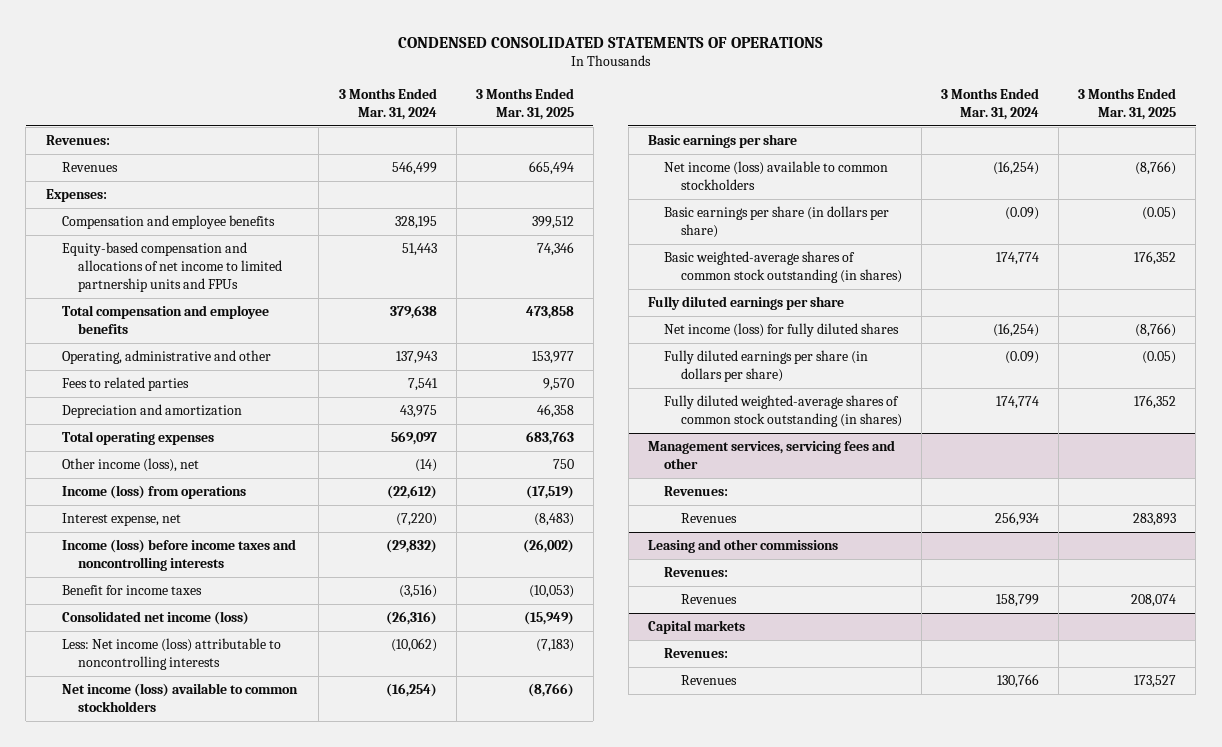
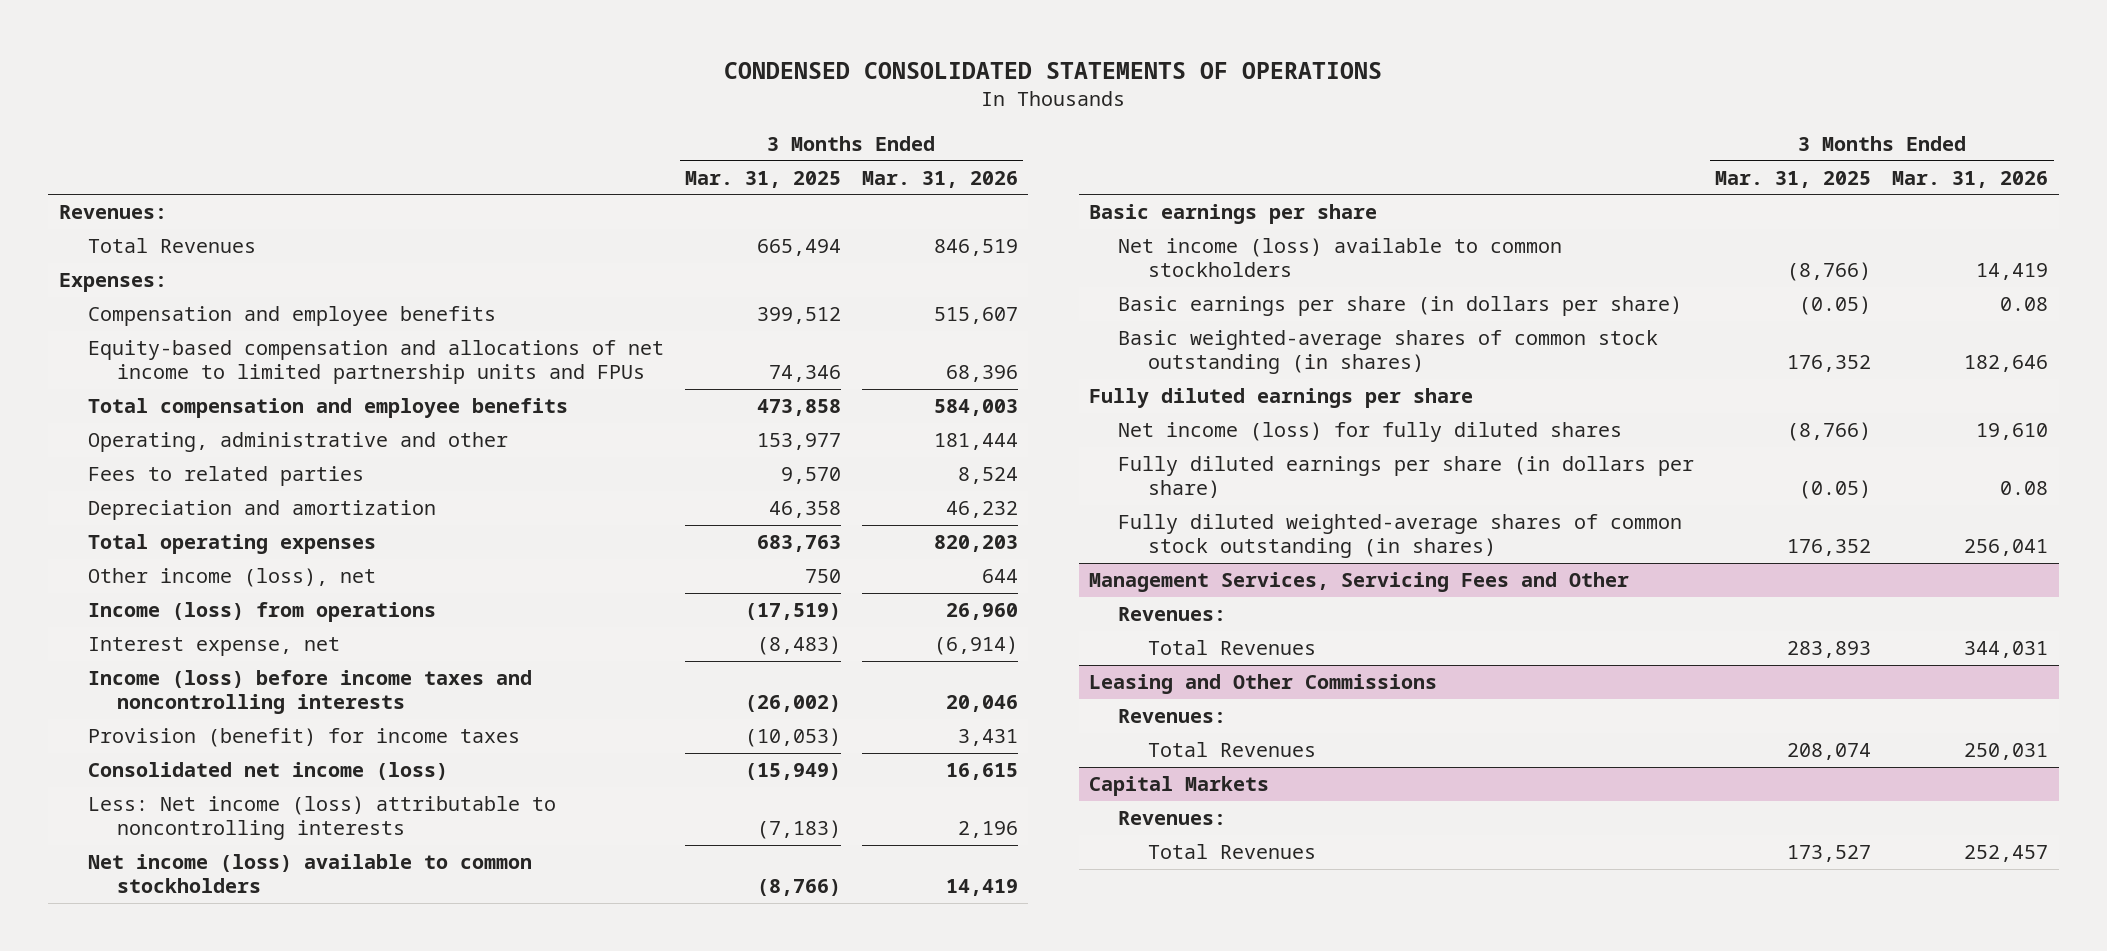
[338,87,437,120] 3 Months Ended Mar. 31, 2024 -> none
none -> [861,170,1018,188] Mar. 31, 2026
[61,162,118,173] Revenues -> [87,238,256,254] Total Revenues
[61,585,202,596] Benefit for income taxes -> [87,728,520,748] Provision (benefit) for income taxes
[648,440,896,470] Management services, servicing fees and other -> [1089,572,1630,593] Management Services, Servicing Fees and Other
[680,513,737,524] Revenues -> [1147,640,1316,656] Total Revenues
[648,539,839,554] Leasing and other commissions -> [1089,674,1438,695] Leasing and Other Commissions
[680,594,737,605] Revenues -> [1147,742,1316,758] Total Revenues
[648,620,746,635] Capital markets -> [1089,776,1270,797] Capital Markets
[680,675,737,686] Revenues -> [1147,844,1316,860] Total Revenues

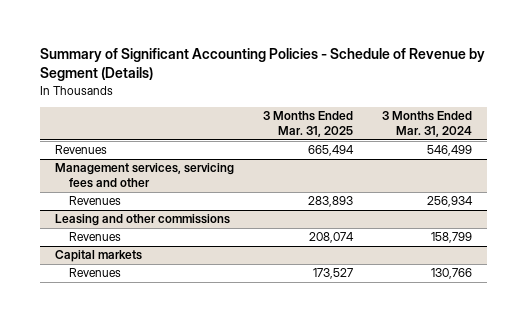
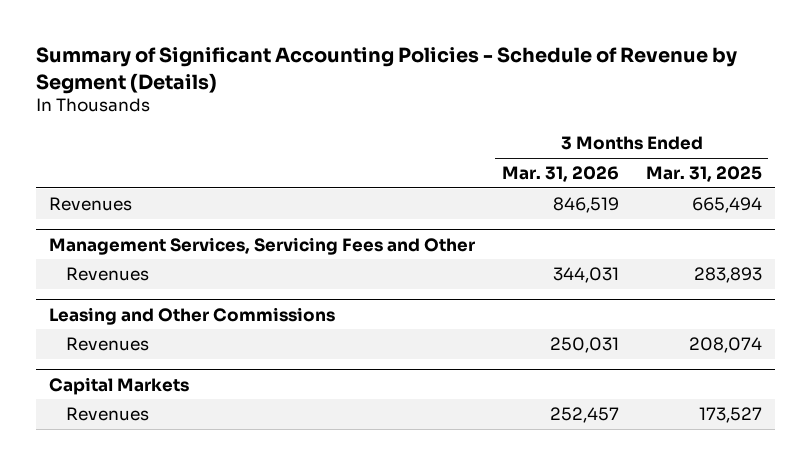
[382,111,473,138] 3 Months Ended Mar. 31, 2024 -> none
none -> [502,166,620,183] Mar. 31, 2026
[54,163,234,189] Management services, servicing fees and other -> [49,236,476,255] Management Services, Servicing Fees and Other
[54,214,230,227] Leasing and other commissions -> [49,306,336,325] Leasing and Other Commissions
[54,250,142,263] Capital markets -> [49,376,190,395] Capital Markets

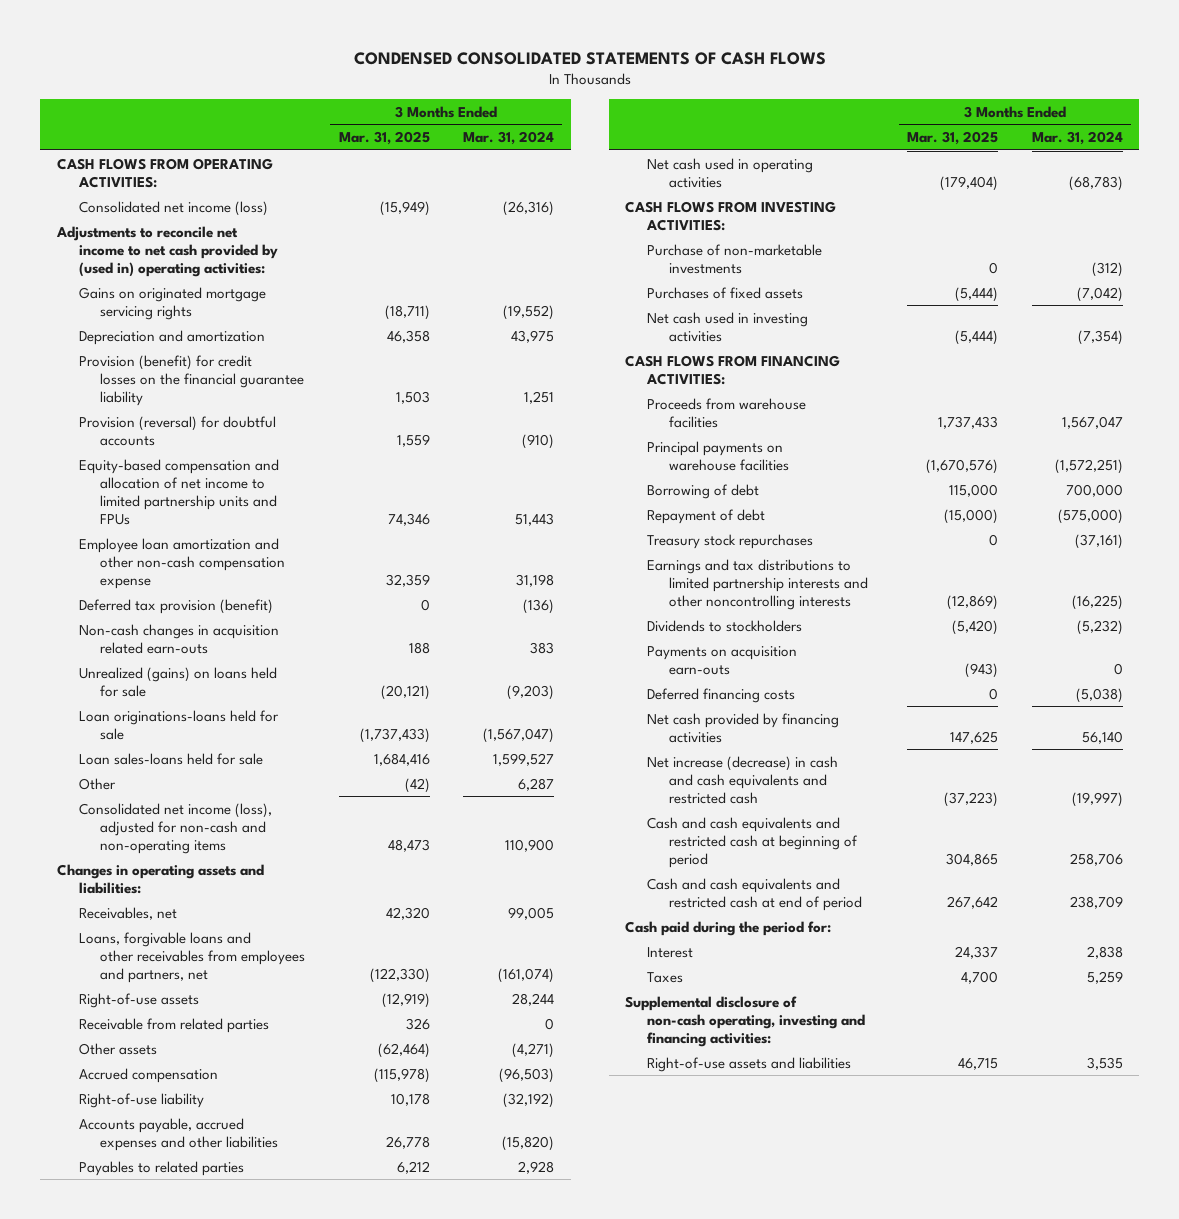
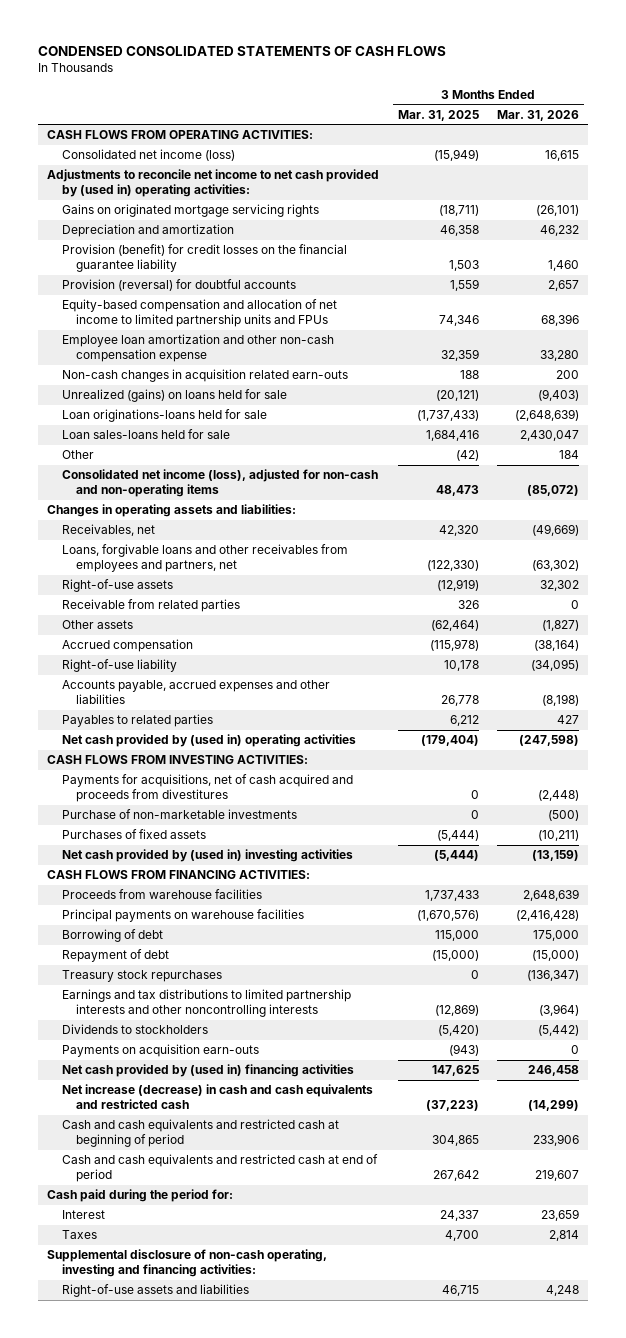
[463,131,555,146] Mar. 31, 2024 -> none
none -> [497,109,580,121] Mar. 31, 2026
[78,598,273,614] Deferred tax provision (benefit) -> none
[647,157,814,188] Net cash used in operating activities -> [61,734,356,748] Net cash provided by (used in) operating activities
none -> [61,774,353,803] Payments for acquisitions, net of cash acquired and proceeds from divestitures
[647,311,809,342] Net cash used in investing activities -> [61,849,353,863] Net cash provided by (used in) investing activities
[647,687,796,703] Deferred financing costs -> none
[647,712,840,743] Net cash provided by financing activities -> [61,1064,354,1078] Net cash provided by (used in) financing activities

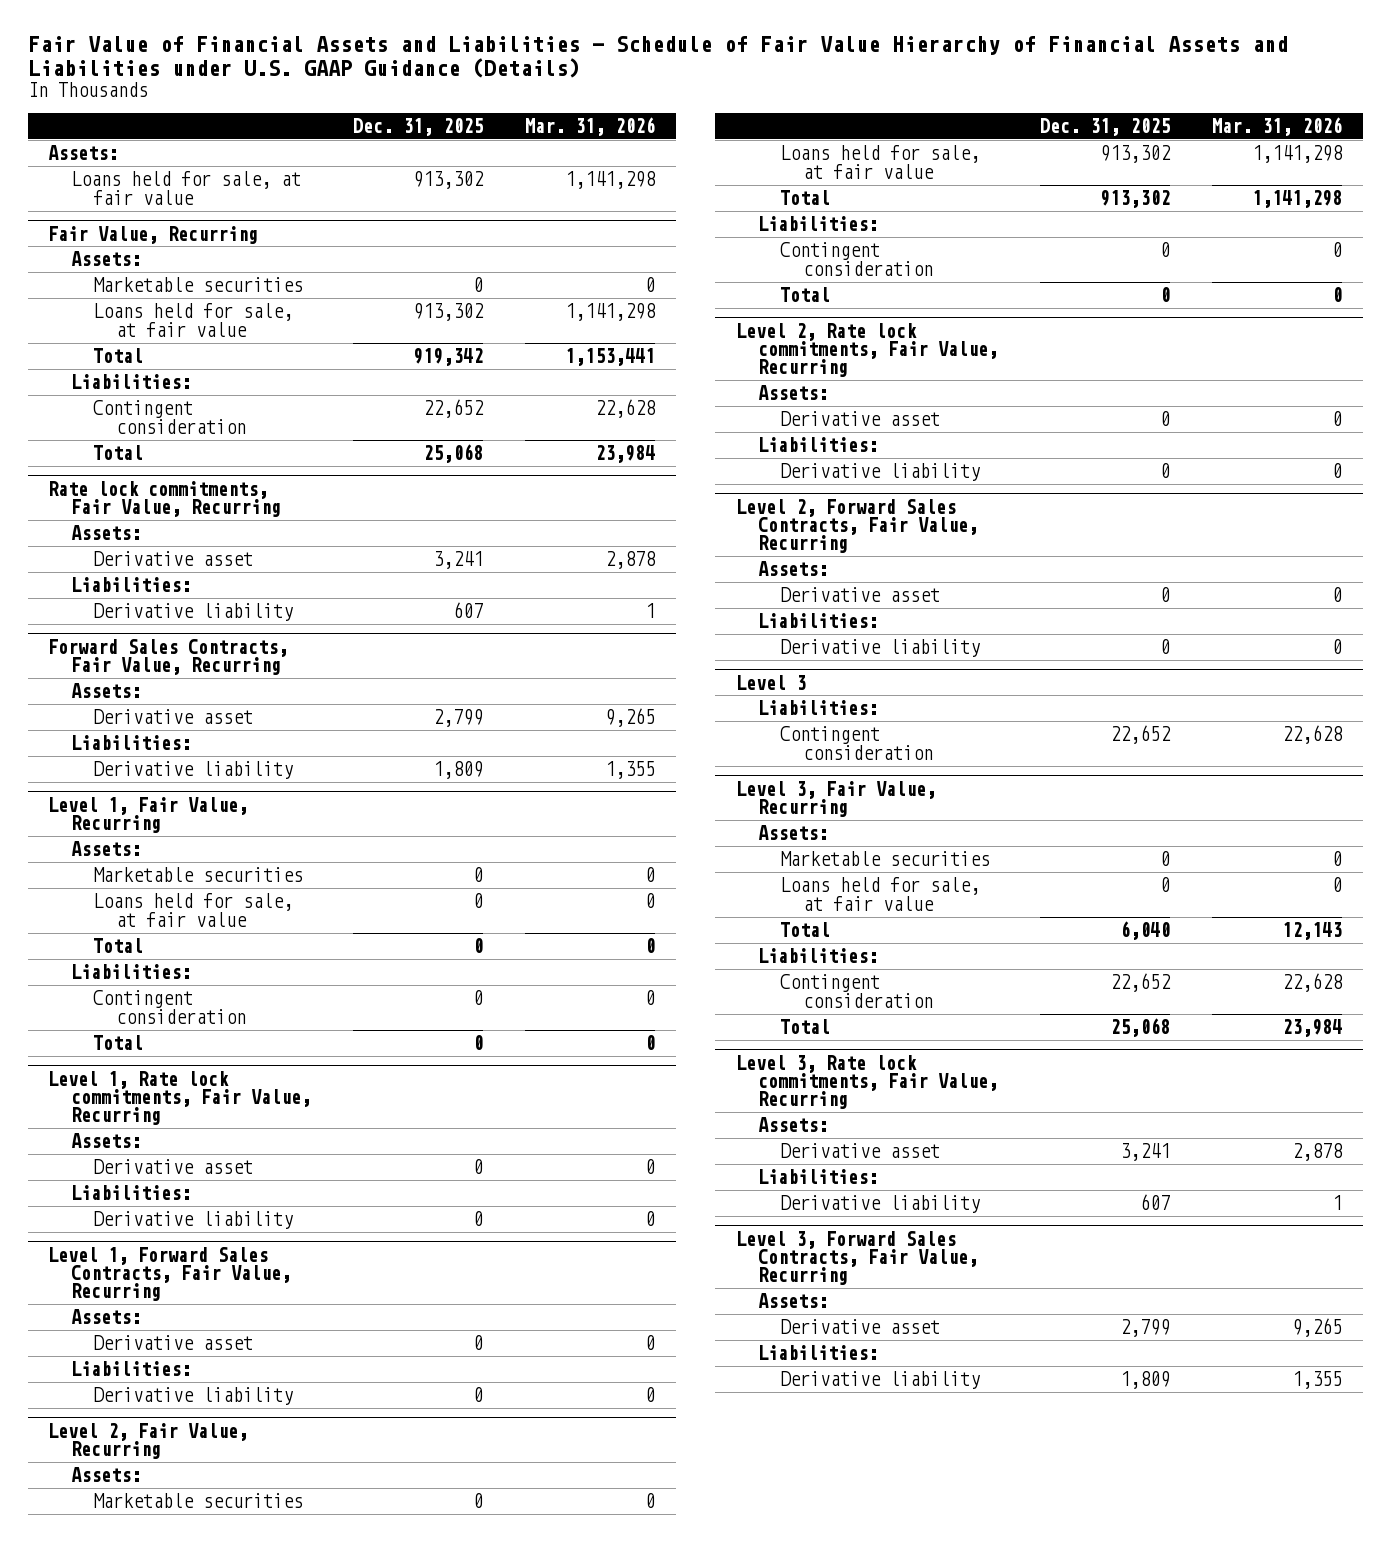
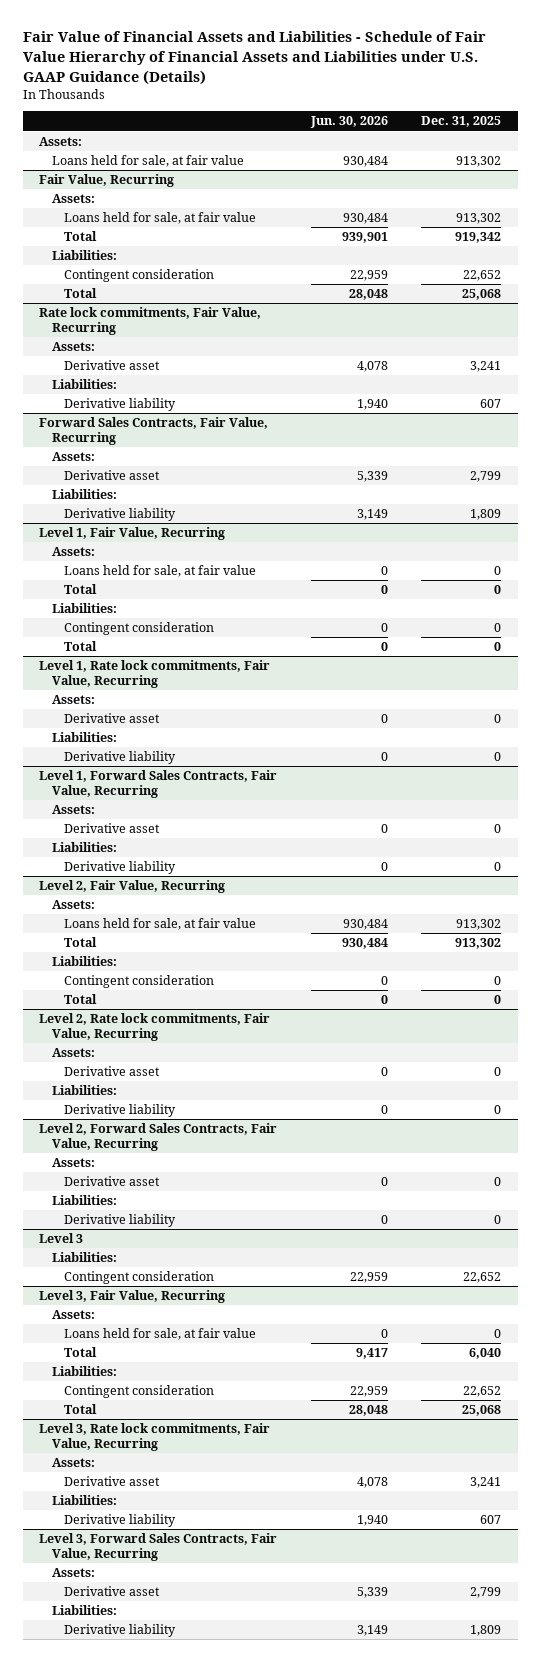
[524,116,655,136] Mar. 31, 2026 -> none
none -> [309,116,388,129] Jun. 30, 2026
[93,277,304,293] Marketable securities -> none
[93,867,304,883] Marketable securities -> none
[93,1493,304,1509] Marketable securities -> none
[780,851,991,867] Marketable securities -> none

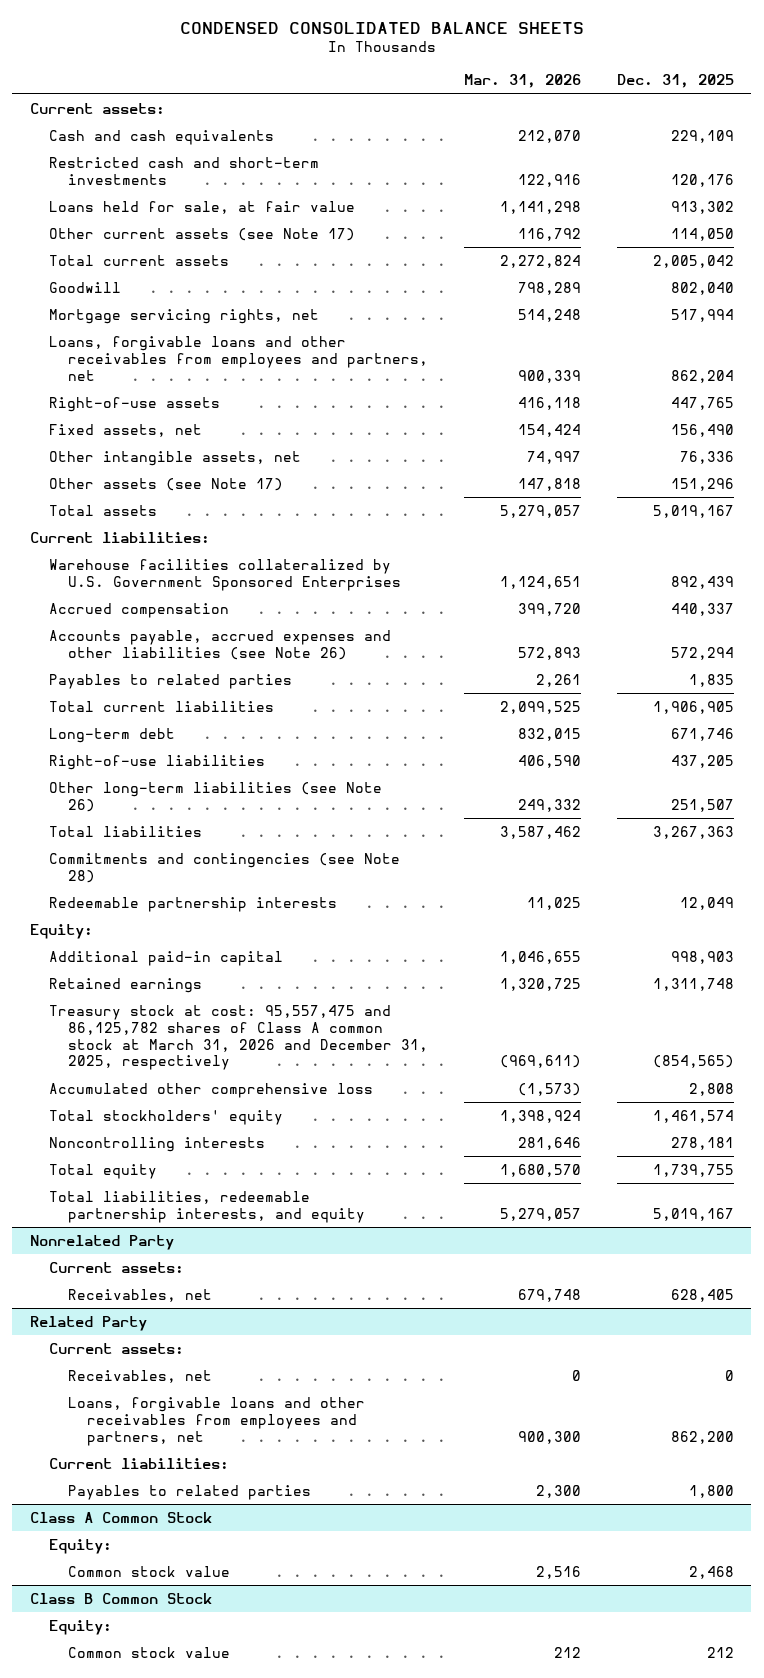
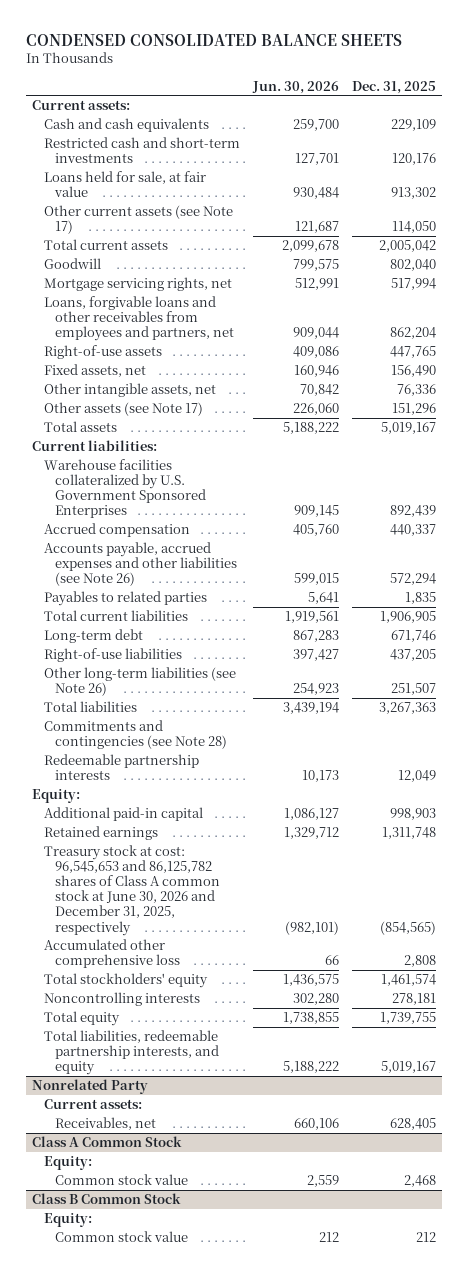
[463,74,581,89] Mar. 31, 2026 -> none
none -> [251,80,339,94] Jun. 30, 2026
[49,1004,429,1071] Treasury stock at cost: 95,557,475 and 86,125,782 shares of Class A common stock at March 31, 2026 and December 31, 2025, respectively -> [43,845,221,936] Treasury stock at cost: 96,545,653 and 86,125,782 shares of Class A common stock at June 30, 2026 and December 31, 2025, respectively
[30,1315,148,1331] Related Party -> none
[49,1342,185,1354] Current assets: -> none
[68,1369,213,1383] Receivables, net -> none
[68,1396,366,1446] Loans, forgivable loans and other receivables from employees and partners, net -> none
[49,1457,230,1469] Current liabilities: -> none
[68,1484,312,1500] Payables to related parties -> none

